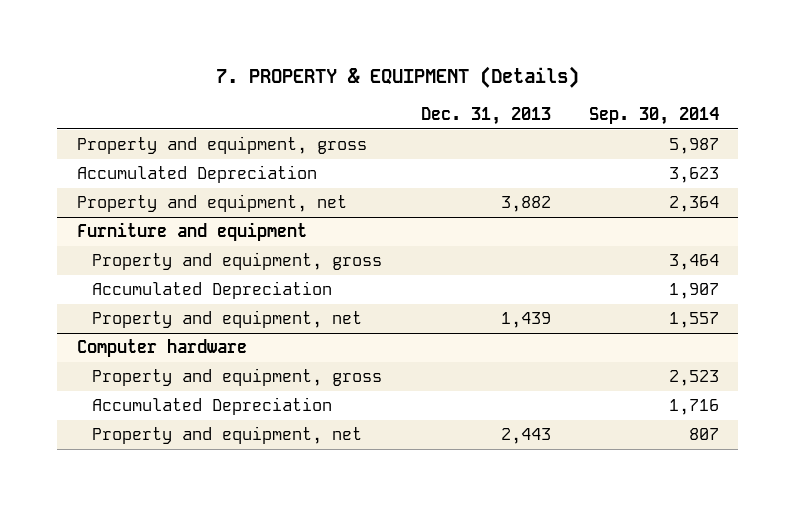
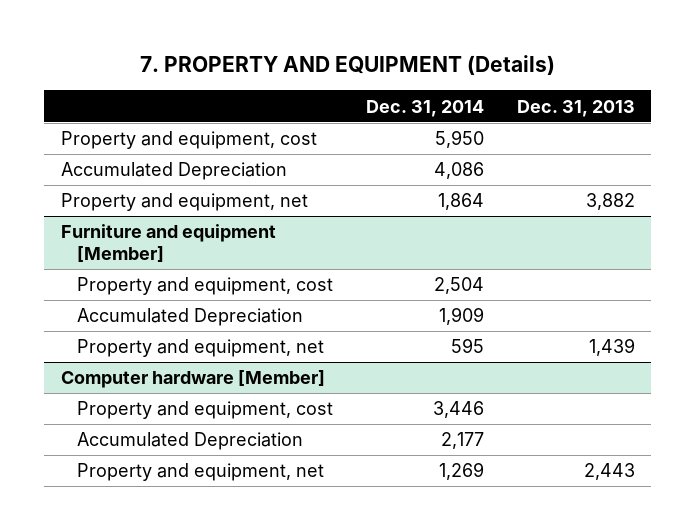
[215,66,579,89] 7. PROPERTY & EQUIPMENT (Details) -> [139,55,555,76] 7. PROPERTY AND EQUIPMENT (Details)
[589,107,720,126] Sep. 30, 2014 -> none
none -> [366,99,485,117] Dec. 31, 2014
[76,136,367,155] Property and equipment, gross -> [60,131,317,150] Property and equipment, cost
[76,222,307,242] Furniture and equipment -> [60,224,276,264] Furniture and equipment [Member]
[92,252,383,271] Property and equipment, gross -> [77,277,334,296] Property and equipment, cost
[76,339,247,358] Computer hardware -> [60,370,325,389] Computer hardware [Member]
[92,368,383,387] Property and equipment, gross -> [77,401,334,420] Property and equipment, cost

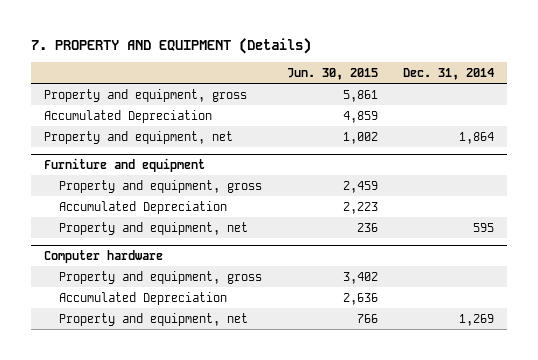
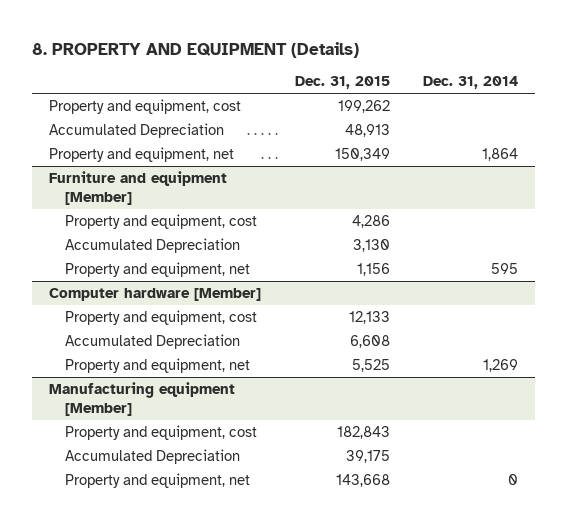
[31,37,312,54] 7. PROPERTY AND EQUIPMENT (Details) -> [32,41,360,58] 8. PROPERTY AND EQUIPMENT (Details)
[287,67,379,80] Jun. 30, 2015 -> none
none -> [294,76,390,90] Dec. 31, 2015
[43,88,247,102] Property and equipment, gross -> [49,98,242,114] Property and equipment, cost
[43,157,205,172] Furniture and equipment -> [49,170,228,205] Furniture and equipment [Member]
[58,179,262,193] Property and equipment, gross -> [65,213,258,229] Property and equipment, cost
[43,249,163,263] Computer hardware -> [49,287,262,301] Computer hardware [Member]
[58,270,262,284] Property and equipment, gross -> [65,309,258,325] Property and equipment, cost
none -> [49,381,236,416] Manufacturing equipment [Member]
none -> [65,424,258,440] Property and equipment, cost
none -> [65,448,241,464] Accumulated Depreciation
none -> [65,472,251,488] Property and equipment, net

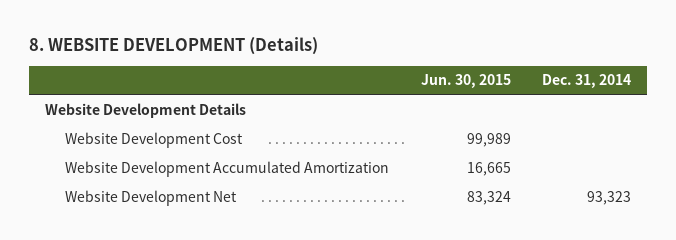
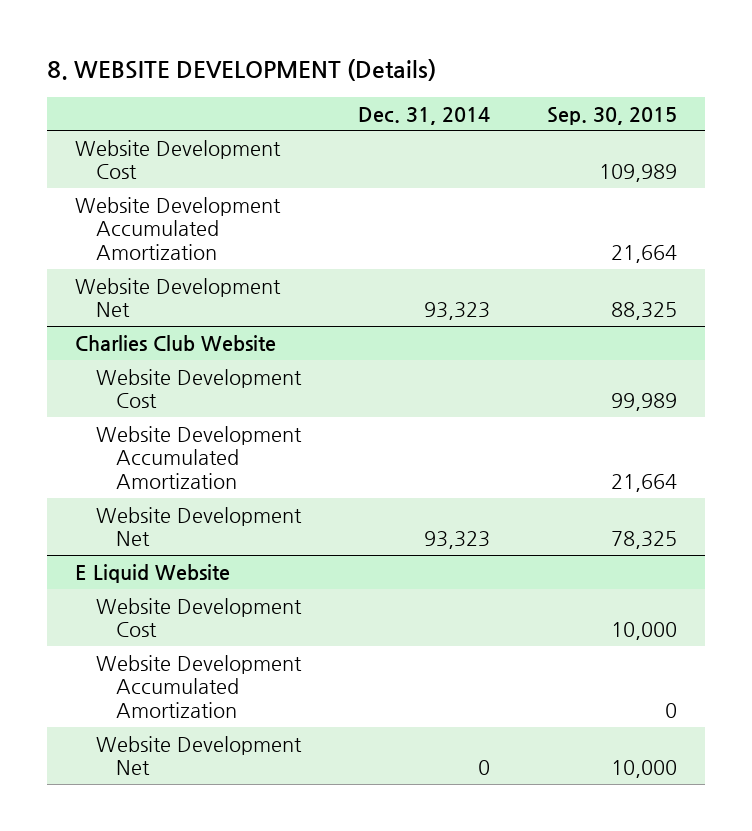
[420,74,511,89] Jun. 30, 2015 -> none
none -> [546,106,677,125] Sep. 30, 2015
[45,102,247,118] Website Development Details -> none
none -> [75,334,277,351] Charlies Club Website
none -> [95,368,302,409] Website Development Cost
none -> [95,425,302,490] Website Development Accumulated Amortization
none -> [95,506,302,547] Website Development Net
none -> [75,563,231,583] E Liquid Website
none -> [95,597,302,638] Website Development Cost
none -> [95,654,302,719] Website Development Accumulated Amortization
none -> [95,735,302,776] Website Development Net

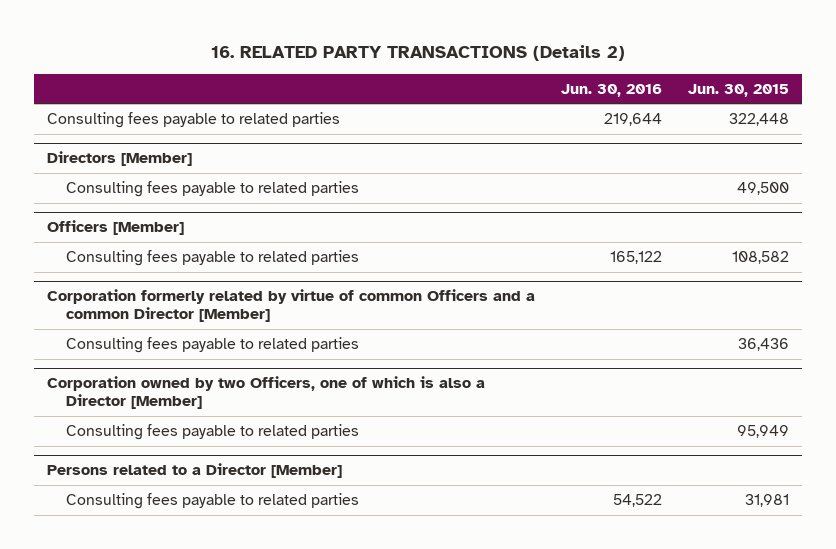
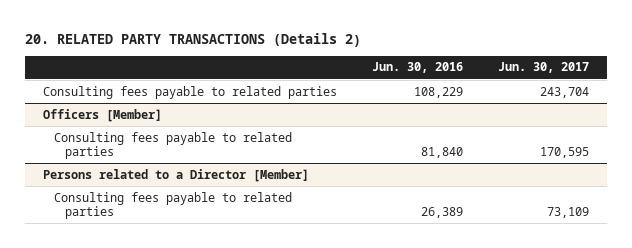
[211,45,626,62] 16. RELATED PARTY TRANSACTIONS (Details 2) -> [25,32,362,47] 20. RELATED PARTY TRANSACTIONS (Details 2)
[688,83,790,97] Jun. 30, 2015 -> none
none -> [498,62,590,74] Jun. 30, 2017
[47,151,193,167] Directors [Member] -> none
[66,181,360,198] Consulting fees payable to related parties -> none
[604,113,663,127] 219,644 -> [414,86,464,98] 108,229
[47,289,536,323] Corporation formerly related by virtue of common Officers and a common Director [Member] -> none
[66,337,360,354] Consulting fees payable to related parties -> none
[47,376,486,410] Corporation owned by two Officers, one of which is also a Director [Member] -> none
[66,424,360,441] Consulting fees payable to related parties -> none
[610,251,663,265] 165,122 -> [421,146,464,158] 81,840
[613,494,663,508] 54,522 -> [421,206,464,218] 26,389

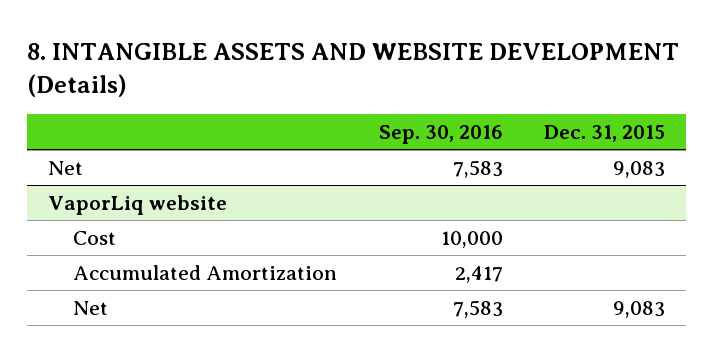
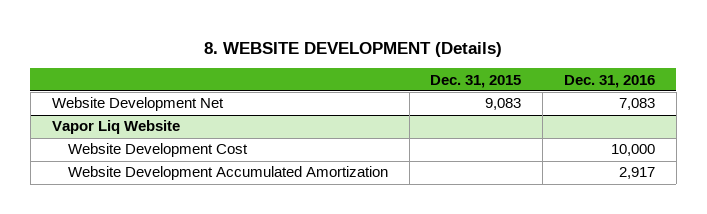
[26,42,679,97] 8. INTANGIBLE ASSETS AND WEBSITE DEVELOPMENT (Details) -> [204,41,503,57] 8. WEBSITE DEVELOPMENT (Details)
[378,124,503,144] Sep. 30, 2016 -> none
none -> [564,74,656,88] Dec. 31, 2016
[47,194,227,215] VaporLiq website -> none
[73,230,117,245] Cost -> none
[73,264,338,280] Accumulated Amortization -> none
[73,300,109,315] Net -> none
[47,160,83,175] Net -> [51,97,224,112] Website Development Net
none -> [51,120,180,135] Vapor Liq Website
none -> [67,143,248,158] Website Development Cost
none -> [67,166,388,181] Website Development Accumulated Amortization

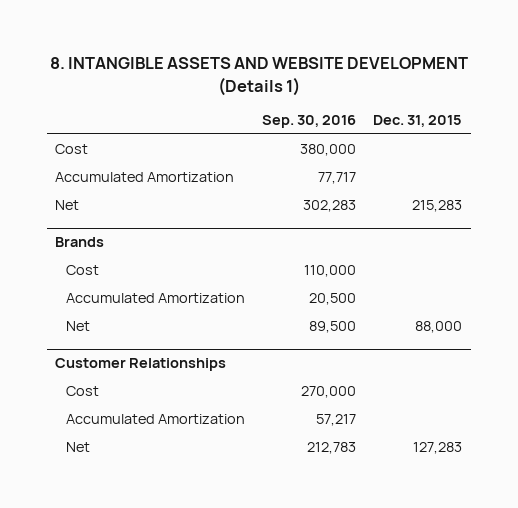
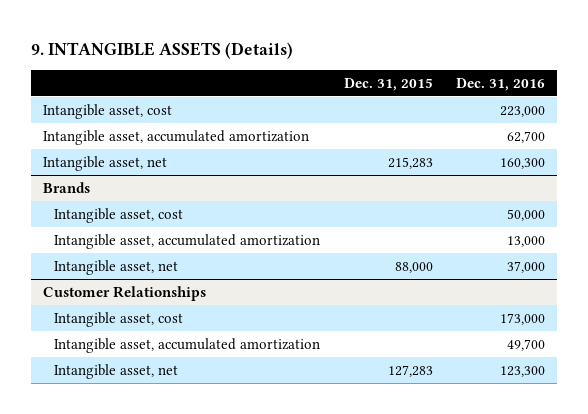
[49,57,468,96] 8. INTANGIBLE ASSETS AND WEBSITE DEVELOPMENT (Details 1) -> [31,41,294,59] 9. INTANGIBLE ASSETS (Details)
[262,115,357,129] Sep. 30, 2016 -> none
none -> [456,77,546,91] Dec. 31, 2016
[55,144,89,155] Cost -> [42,103,172,119] Intangible asset, cost
[55,172,235,183] Accumulated Amortization -> [42,129,309,145] Intangible asset, accumulated amortization
[55,200,80,211] Net -> [42,155,167,171] Intangible asset, net
[65,265,99,276] Cost -> [54,207,184,223] Intangible asset, cost
[65,293,245,304] Accumulated Amortization -> [54,233,321,249] Intangible asset, accumulated amortization
[65,321,90,332] Net -> [54,259,179,275] Intangible asset, net
[65,386,99,397] Cost -> [54,311,184,327] Intangible asset, cost
[65,414,245,425] Accumulated Amortization -> [54,337,321,353] Intangible asset, accumulated amortization
[65,442,90,453] Net -> [54,363,179,379] Intangible asset, net

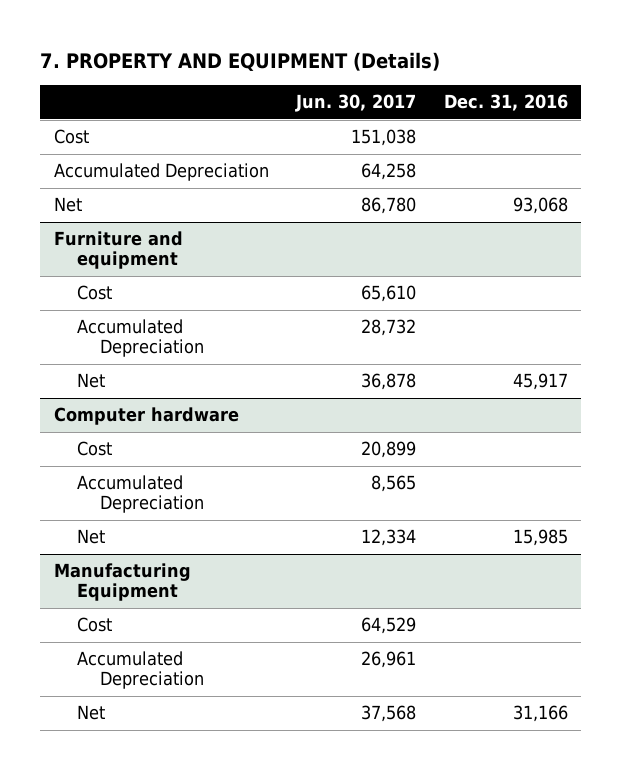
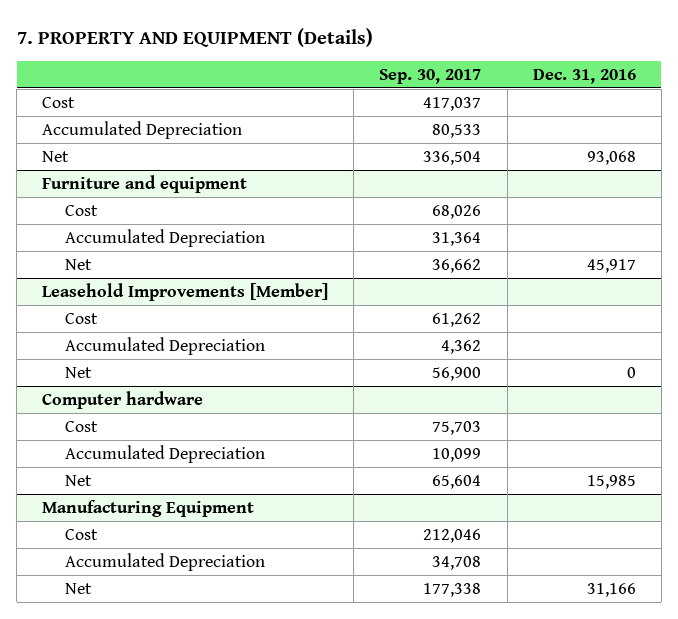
[295,94,417,113] Jun. 30, 2017 -> none
none -> [379,68,482,84] Sep. 30, 2017
none -> [42,282,329,301] Leasehold Improvements [Member]
none -> [65,312,99,324] Cost
none -> [65,336,266,355] Accumulated Depreciation
none -> [65,366,93,378] Net

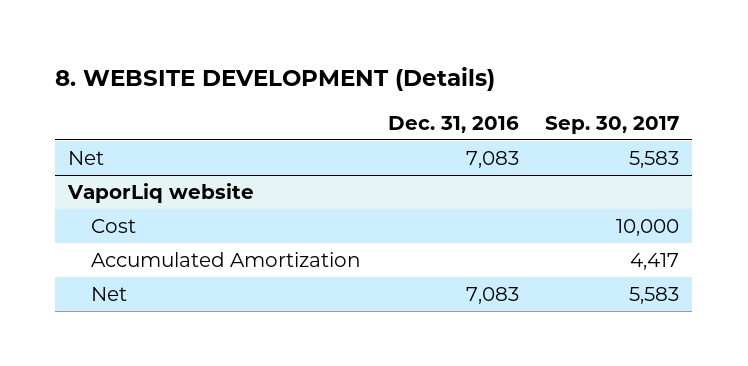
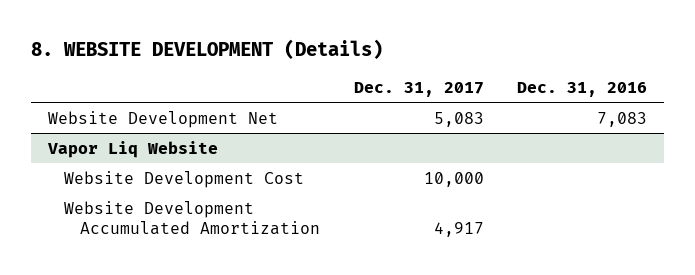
[545,115,680,134] Sep. 30, 2017 -> none
none -> [353,81,484,97] Dec. 31, 2017
[67,182,255,203] VaporLiq website -> none
[91,218,137,233] Cost -> none
[91,251,362,267] Accumulated Amortization -> none
[91,286,128,301] Net -> none
[68,150,105,165] Net -> [47,110,278,128] Website Development Net
none -> [46,140,218,158] Vapor Liq Website
none -> [63,170,304,188] Website Development Cost
none -> [63,200,321,236] Website Development Accumulated Amortization

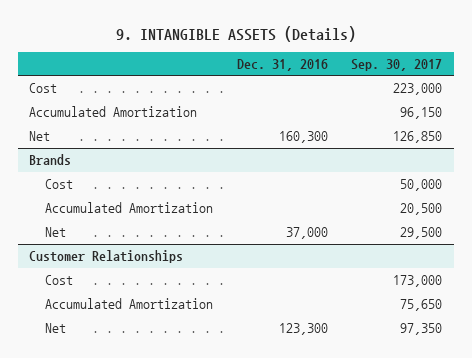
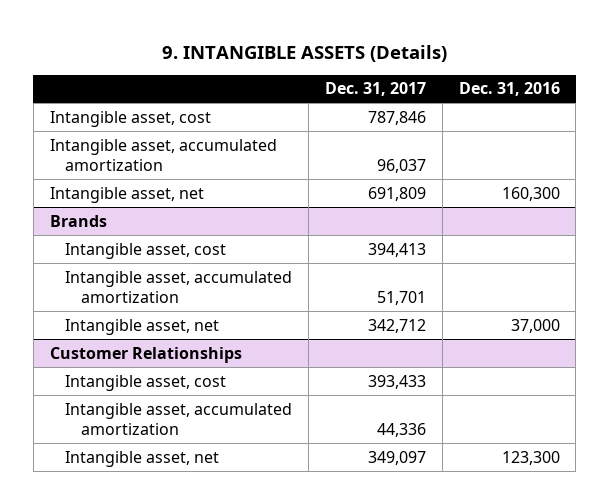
[351,58,443,71] Sep. 30, 2017 -> none
none -> [325,82,427,97] Dec. 31, 2017
[29,83,58,94] Cost -> [49,110,211,127] Intangible asset, cost
[29,106,198,118] Accumulated Amortization -> [49,138,277,171] Intangible asset, accumulated amortization
[29,131,51,142] Net -> [49,186,204,203] Intangible asset, net
[45,179,74,190] Cost -> [65,242,227,259] Intangible asset, cost
[45,202,214,214] Accumulated Amortization -> [65,270,293,303] Intangible asset, accumulated amortization
[45,227,67,238] Net -> [65,318,220,335] Intangible asset, net
[45,275,74,286] Cost -> [65,374,227,391] Intangible asset, cost
[45,298,214,310] Accumulated Amortization -> [65,402,293,435] Intangible asset, accumulated amortization
[45,323,67,334] Net -> [65,450,220,467] Intangible asset, net

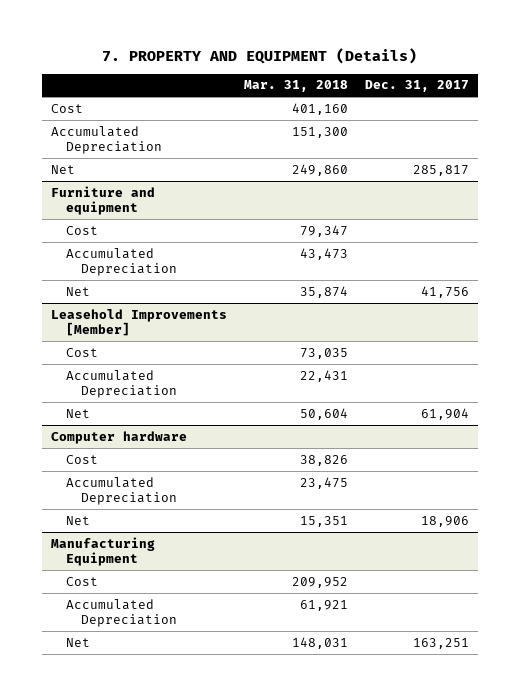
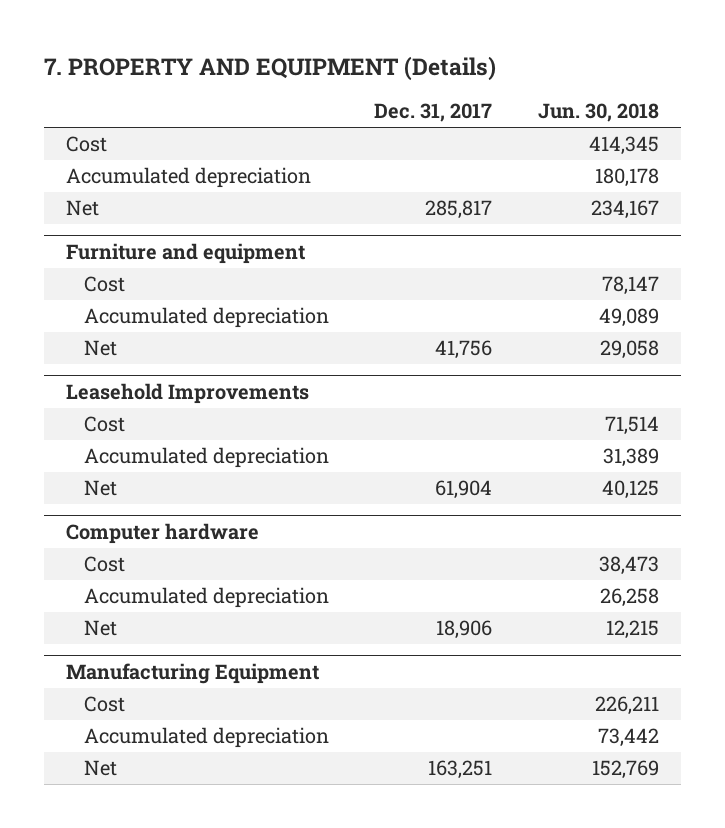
[243,80,348,93] Mar. 31, 2018 -> none
none -> [537,103,659,123] Jun. 30, 2018
[50,125,163,154] Accumulated Depreciation -> [66,167,312,189] Accumulated depreciation
[66,247,178,276] Accumulated Depreciation -> [84,307,330,329] Accumulated depreciation
[50,308,227,336] Leasehold Improvements [Member] -> [66,383,310,405] Leasehold Improvements
[66,369,178,398] Accumulated Depreciation -> [84,447,330,469] Accumulated depreciation
[66,476,178,505] Accumulated Depreciation -> [84,587,330,609] Accumulated depreciation
[66,598,178,627] Accumulated Depreciation -> [84,727,330,749] Accumulated depreciation

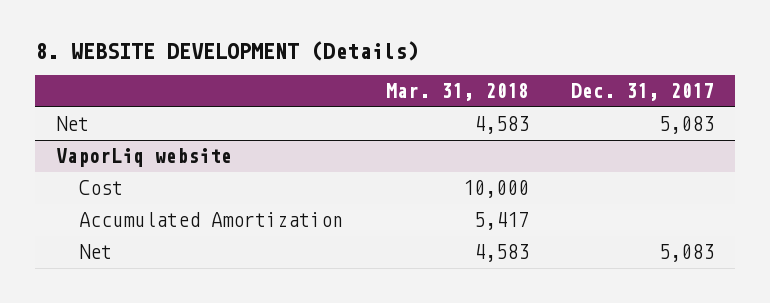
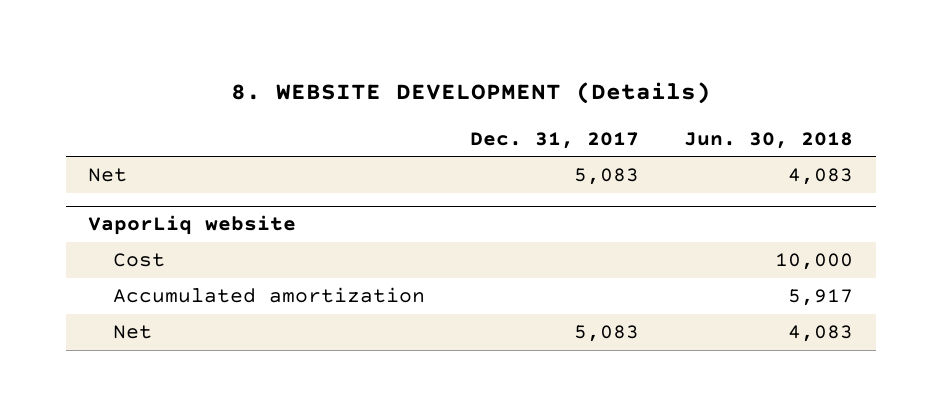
[385,83,529,102] Mar. 31, 2018 -> none
none -> [684,131,854,149] Jun. 30, 2018
[79,212,344,228] Accumulated Amortization -> [113,287,426,304] Accumulated amortization

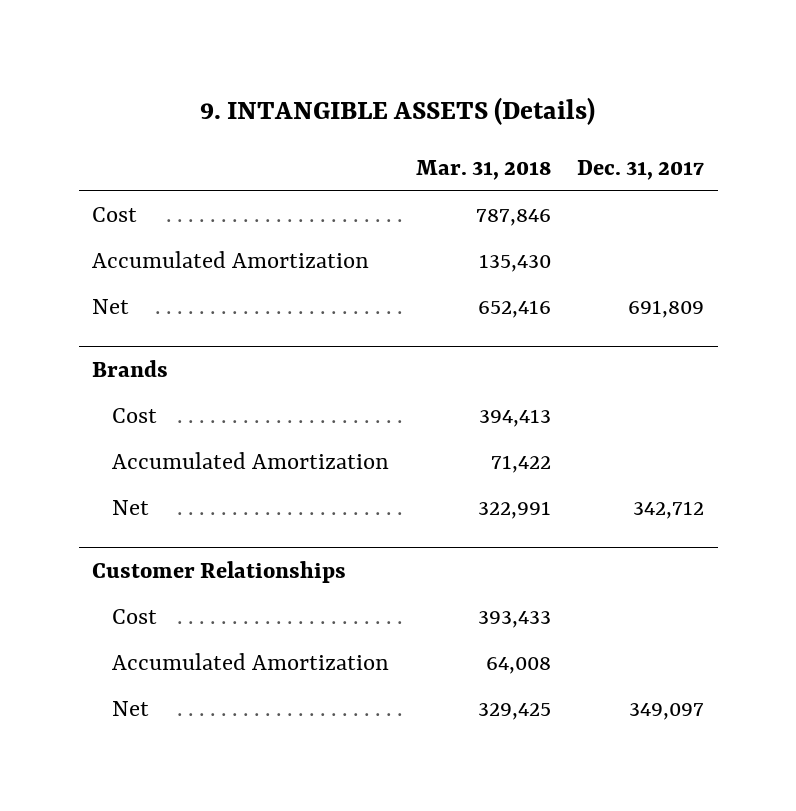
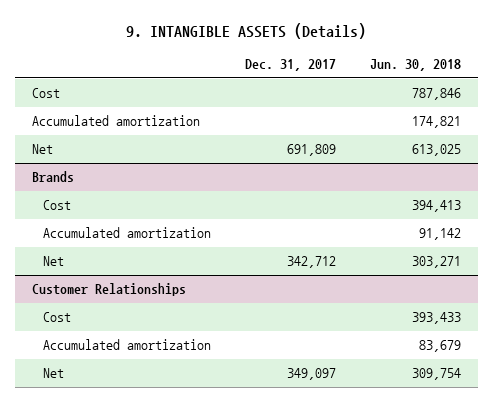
[415,159,551,180] Mar. 31, 2018 -> none
none -> [370,59,462,72] Jun. 30, 2018
[92,251,370,269] Accumulated Amortization -> [31,115,200,127] Accumulated amortization
[111,452,389,470] Accumulated Amortization -> [43,227,212,239] Accumulated amortization
[111,653,389,671] Accumulated Amortization -> [43,339,212,351] Accumulated amortization

